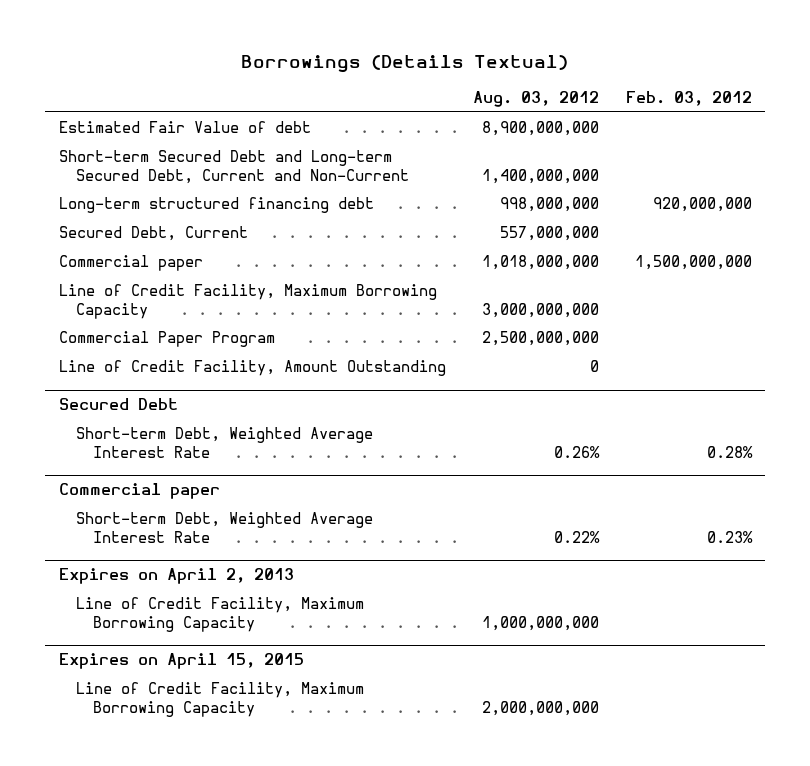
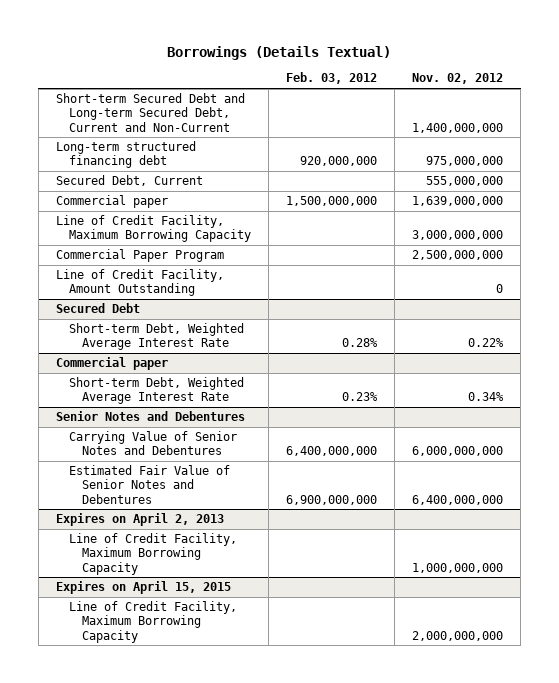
[472,90,599,107] Aug. 03, 2012 -> none
none -> [412,73,504,85] Nov. 02, 2012
[58,121,311,134] Estimated Fair Value of debt -> none
none -> [55,411,245,422] Senior Notes and Debentures
none -> [68,431,237,456] Carrying Value of Senior Notes and Debentures
none -> [68,465,230,504] Estimated Fair Value of Senior Notes and Debentures

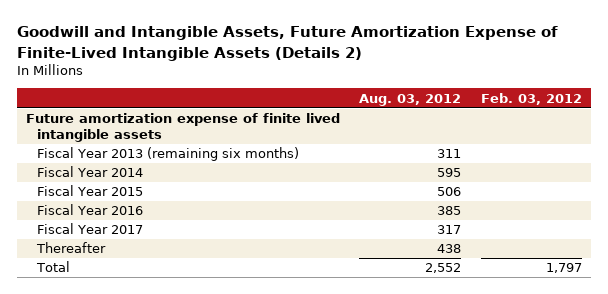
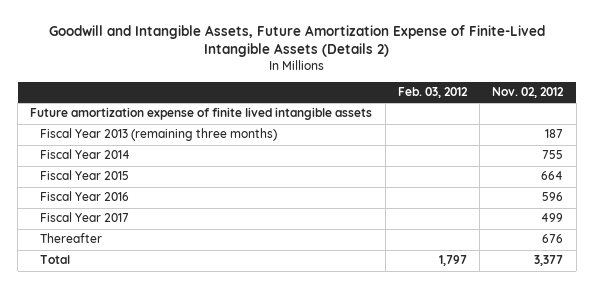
[359,93,462,106] Aug. 03, 2012 -> none
none -> [492,87,565,99] Nov. 02, 2012
[37,147,300,162] Fiscal Year 2013 (remaining six months) -> [39,128,277,142] Fiscal Year 2013 (remaining three months)

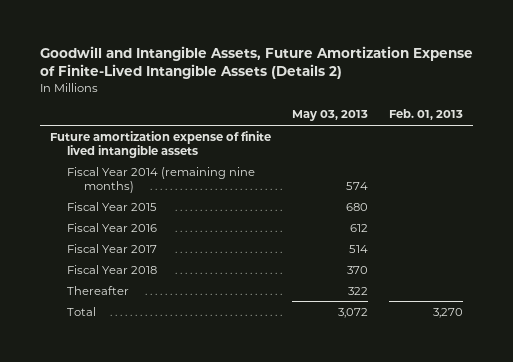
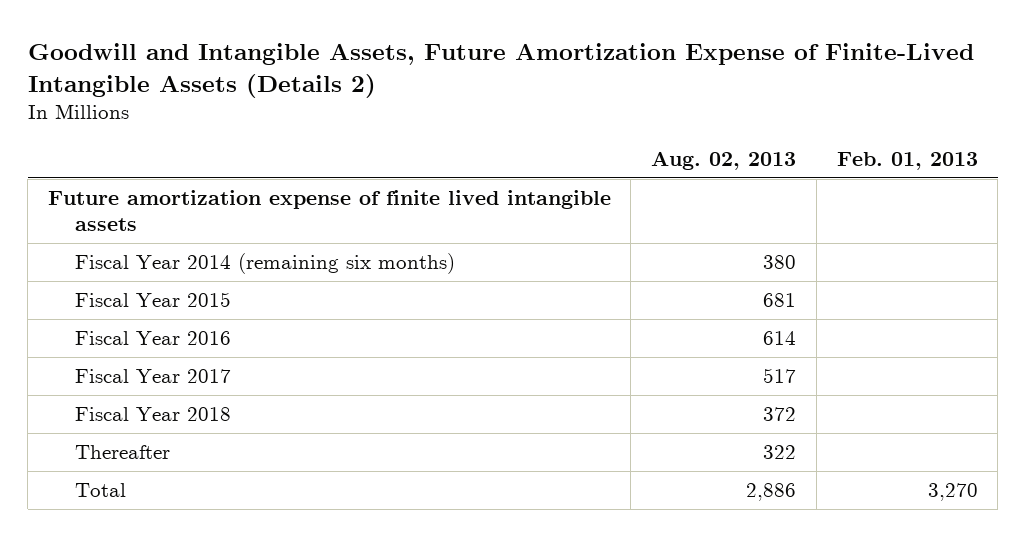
[292,110,369,122] May 03, 2013 -> none
none -> [651,150,797,170] Aug. 02, 2013
[66,166,255,193] Fiscal Year 2014 (remaining nine months) -> [74,252,455,274] Fiscal Year 2014 (remaining six months)

